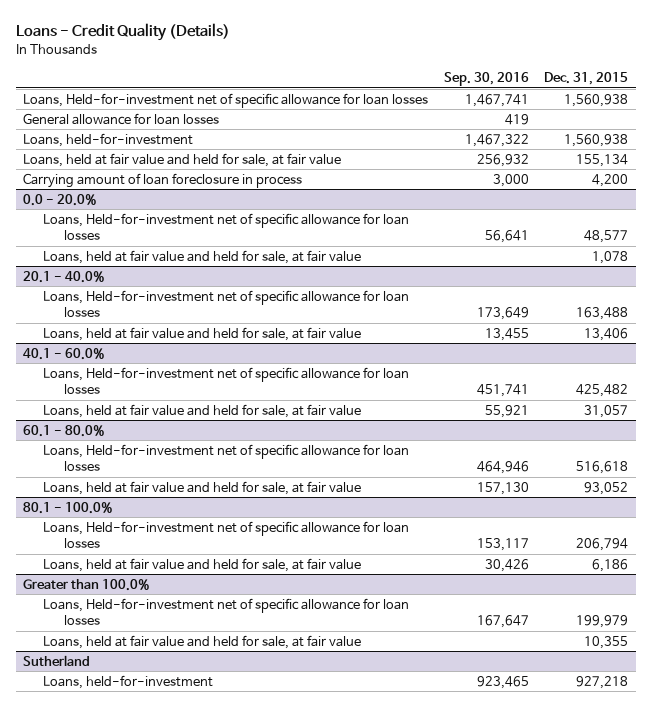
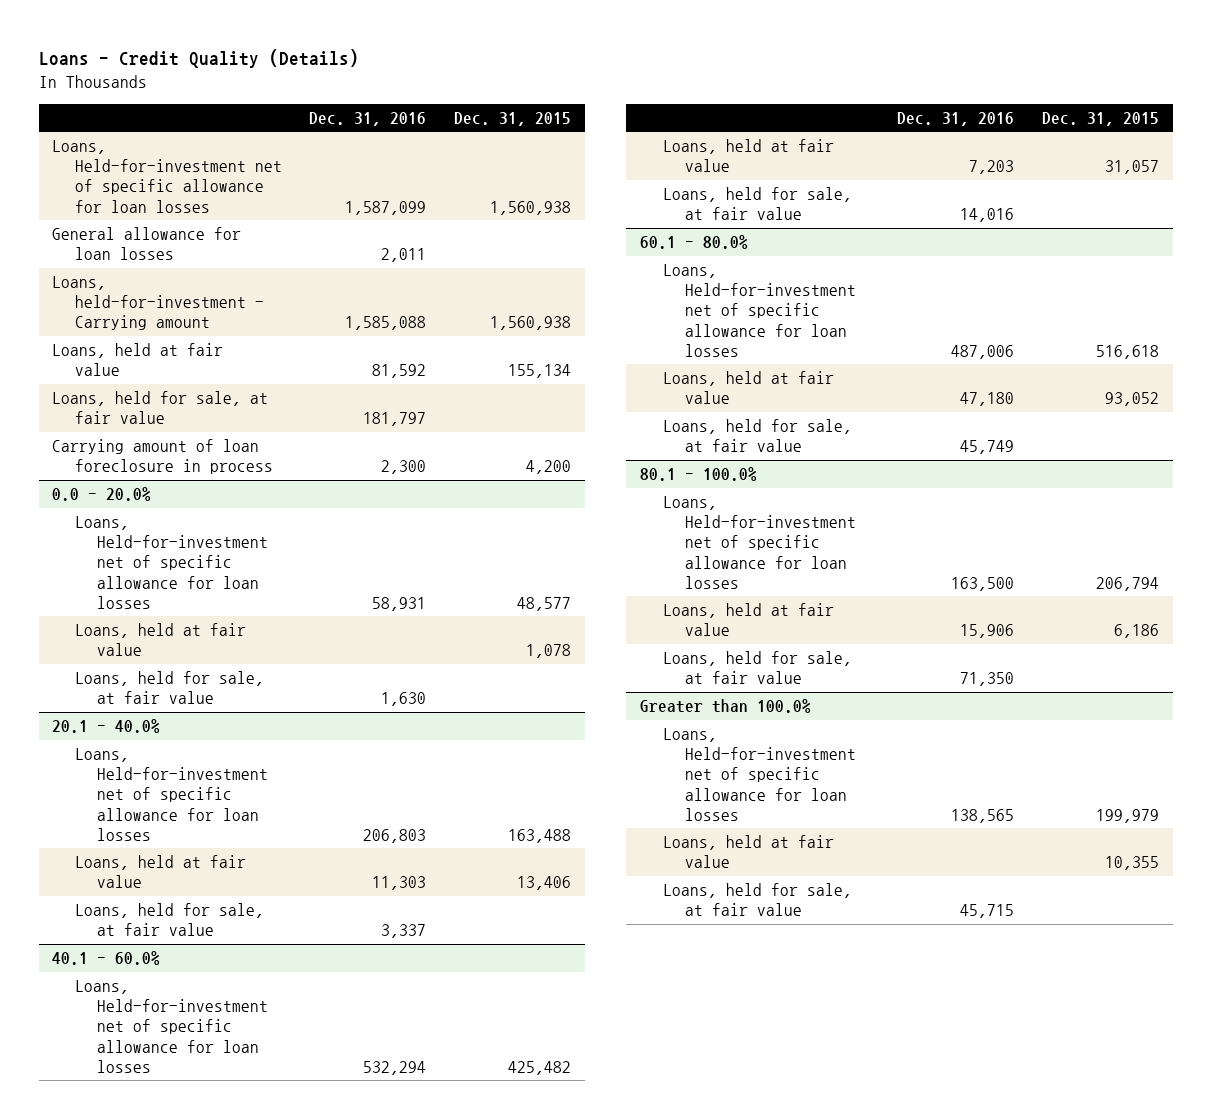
[443,72,529,87] Sep. 30, 2016 -> none
none -> [309,111,427,126] Dec. 31, 2016
[23,132,194,147] Loans, held-for-investment -> [52,276,264,331] Loans, held-for-investment - Carrying amount
[23,152,342,167] Loans, held at fair value and held for sale, at fair value -> [52,343,224,377] Loans, held at fair value
none -> [52,391,269,425] Loans, held for sale, at fair value
[43,249,362,264] Loans, held at fair value and held for sale, at fair value -> [74,623,246,657] Loans, held at fair value
none -> [74,671,264,705] Loans, held for sale, at fair value
[43,326,362,341] Loans, held at fair value and held for sale, at fair value -> [74,855,246,889] Loans, held at fair value
none -> [74,903,264,937] Loans, held for sale, at fair value
[43,403,362,418] Loans, held at fair value and held for sale, at fair value -> [662,139,834,173] Loans, held at fair value
none -> [662,187,852,221] Loans, held for sale, at fair value
[43,480,362,495] Loans, held at fair value and held for sale, at fair value -> [662,371,834,405] Loans, held at fair value
none -> [662,419,852,453] Loans, held for sale, at fair value
[43,557,362,572] Loans, held at fair value and held for sale, at fair value -> [662,603,834,637] Loans, held at fair value
none -> [662,651,852,685] Loans, held for sale, at fair value
[23,654,91,666] Sutherland -> none
[43,674,214,689] Loans, held-for-investment -> none
[43,634,362,649] Loans, held at fair value and held for sale, at fair value -> [662,835,834,869] Loans, held at fair value
none -> [662,883,852,917] Loans, held for sale, at fair value

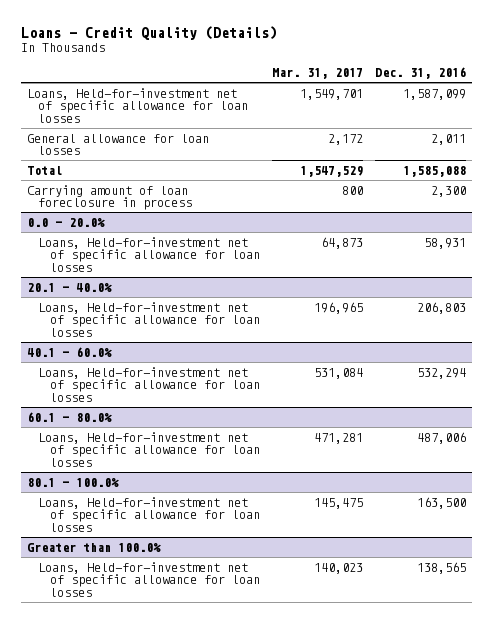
[453,111,571,126] Dec. 31, 2015 -> none
none -> [271,68,363,80] Mar. 31, 2017
[52,343,224,377] Loans, held at fair value -> none
[52,391,269,425] Loans, held for sale, at fair value -> none
[52,276,264,331] Loans, held-for-investment - Carrying amount -> [27,165,63,175] Total
[74,623,246,657] Loans, held at fair value -> none
[74,671,264,705] Loans, held for sale, at fair value -> none
[74,855,246,889] Loans, held at fair value -> none
[74,903,264,937] Loans, held for sale, at fair value -> none
[662,139,834,173] Loans, held at fair value -> none
[662,187,852,221] Loans, held for sale, at fair value -> none
[662,371,834,405] Loans, held at fair value -> none
[662,419,852,453] Loans, held for sale, at fair value -> none
[662,603,834,637] Loans, held at fair value -> none
[662,651,852,685] Loans, held for sale, at fair value -> none
[662,835,834,869] Loans, held at fair value -> none
[662,883,852,917] Loans, held for sale, at fair value -> none

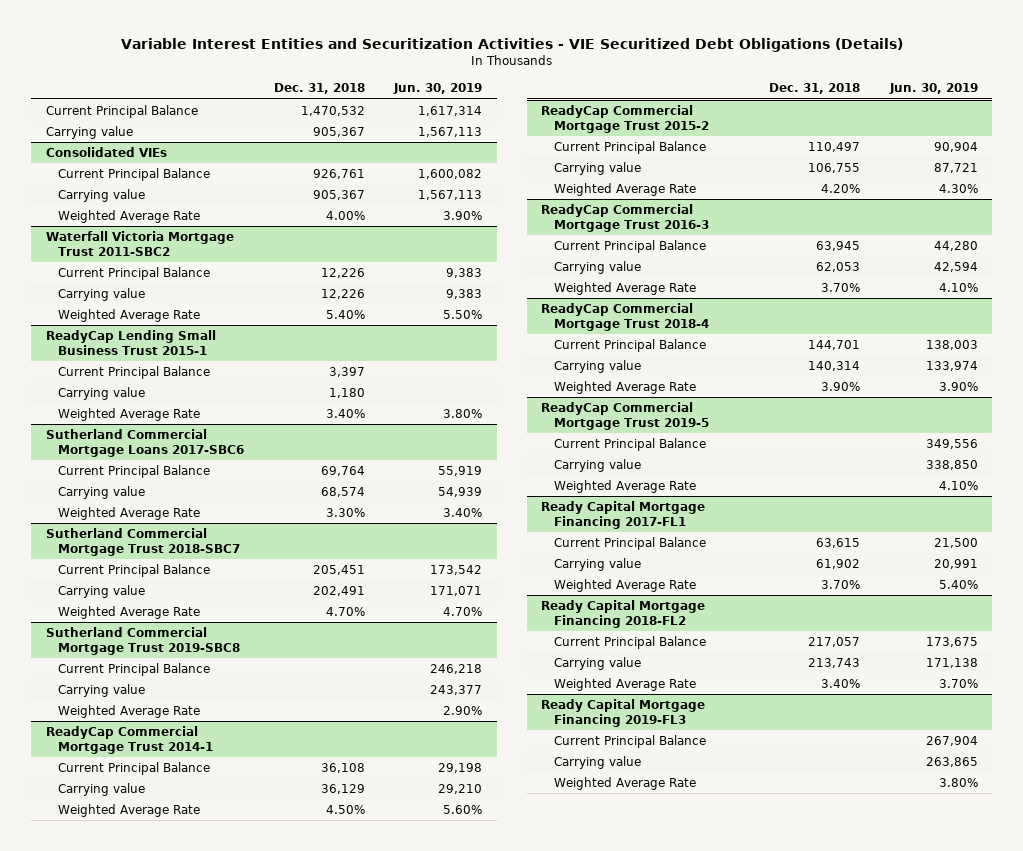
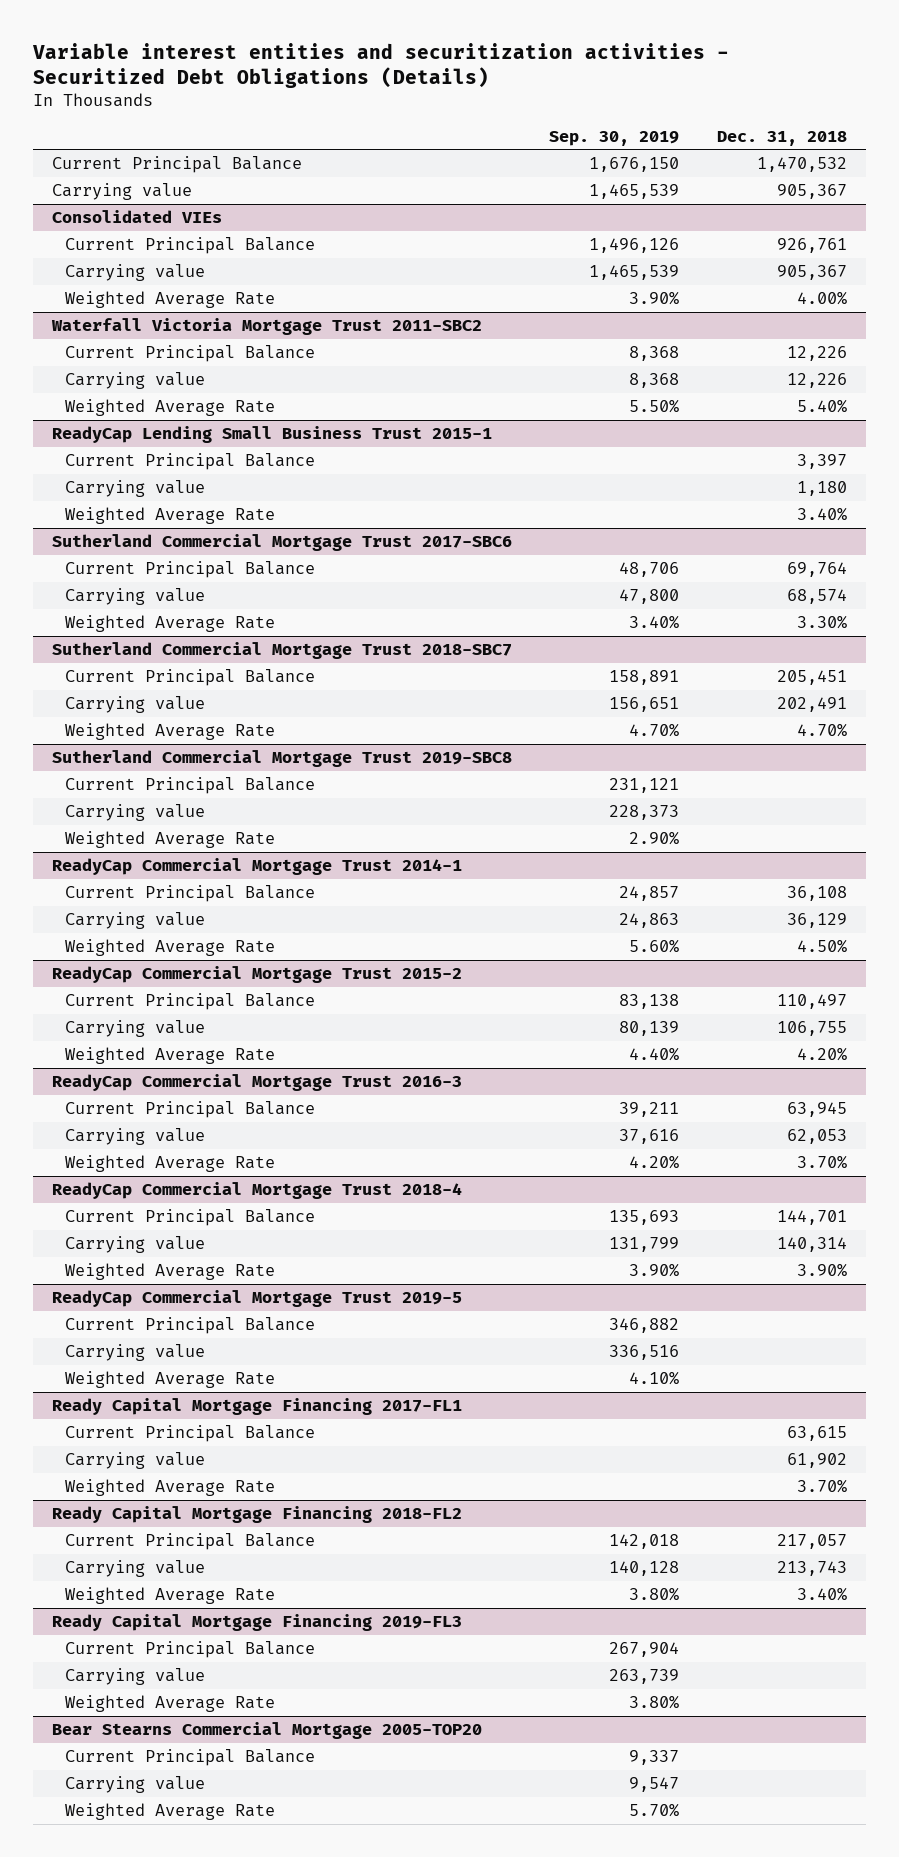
[120,38,903,53] Variable Interest Entities and Securitization Activities - VIE Securitized Debt Obligations (Details) -> [32,42,730,89] Variable interest entities and securitization activities - Securitized Debt Obligations (Details)
[393,83,483,95] Jun. 30, 2019 -> none
none -> [549,130,680,146] Sep. 30, 2019
[45,429,245,458] Sutherland Commercial Mortgage Loans 2017-SBC6 -> [52,534,513,552] Sutherland Commercial Mortgage Trust 2017-SBC6
none -> [52,1722,483,1740] Bear Stearns Commercial Mortgage 2005-TOP20
none -> [64,1749,315,1767] Current Principal Balance
none -> [64,1776,205,1794] Carrying value
none -> [64,1803,275,1821] Weighted Average Rate

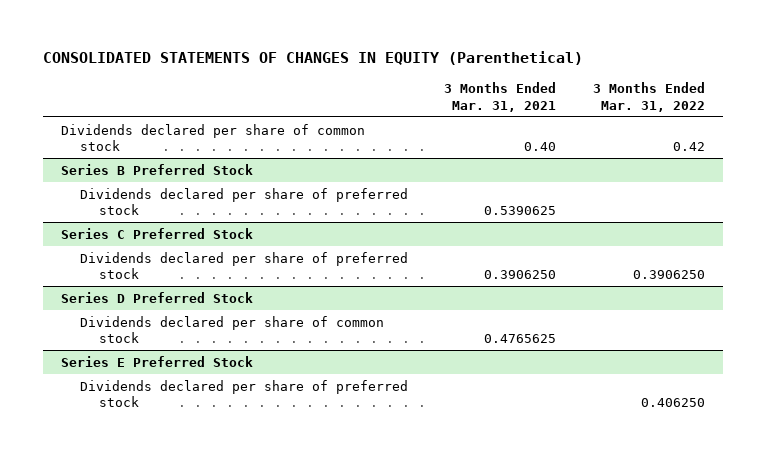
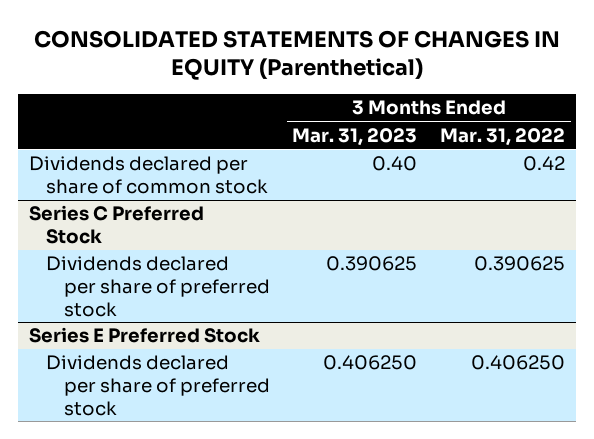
[444,82,557,112] 3 Months Ended Mar. 31, 2021 -> none
none -> [292,127,418,146] Mar. 31, 2023
[61,163,254,175] Series B Preferred Stock -> none
[79,187,408,216] Dividends declared per share of preferred stock -> none
[61,291,254,303] Series D Preferred Stock -> none
[79,315,384,344] Dividends declared per share of common stock -> none
[632,270,705,280] 0.3906250 -> [473,256,565,272] 0.390625

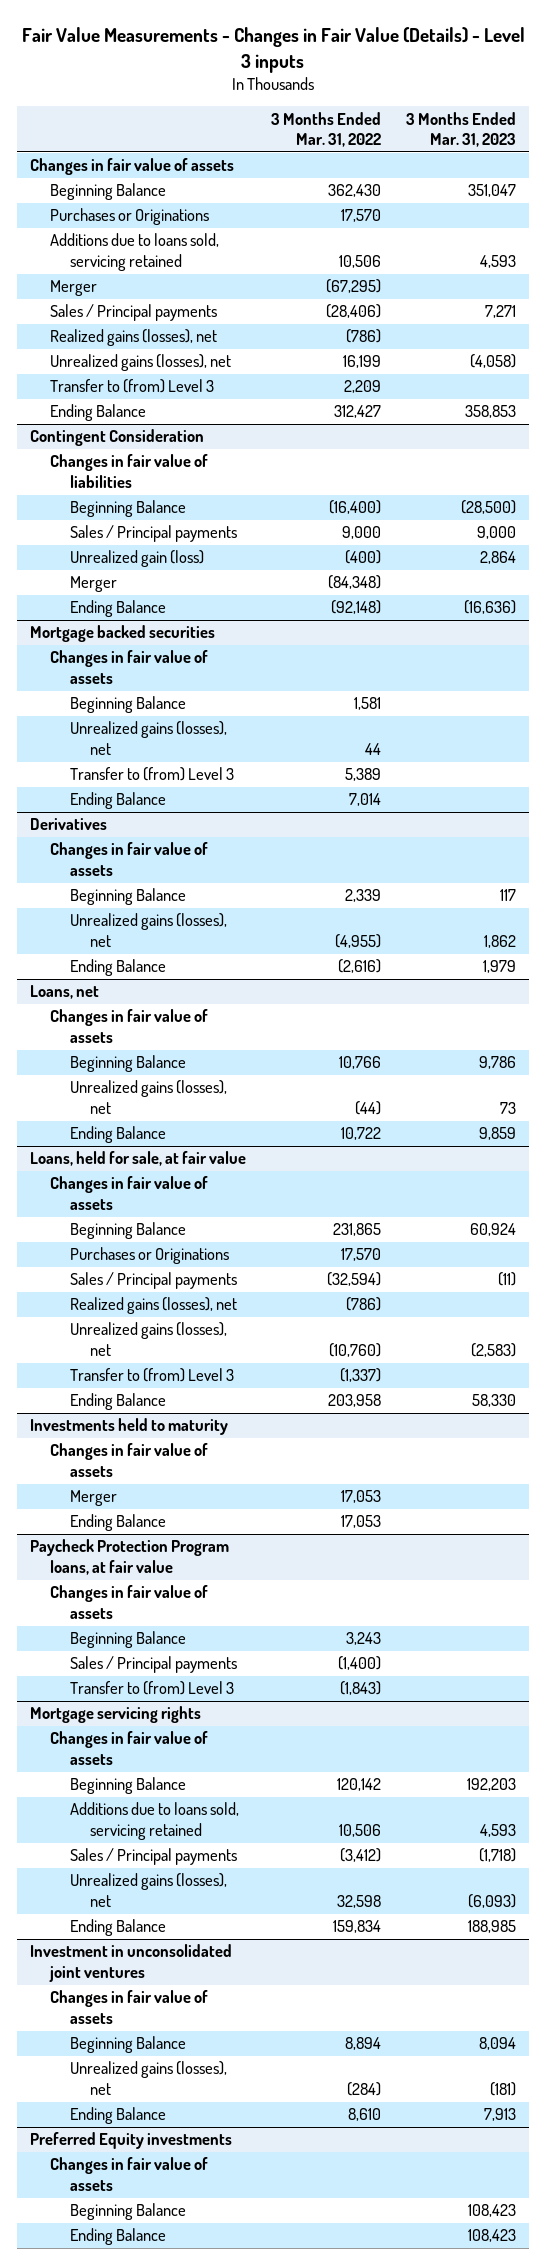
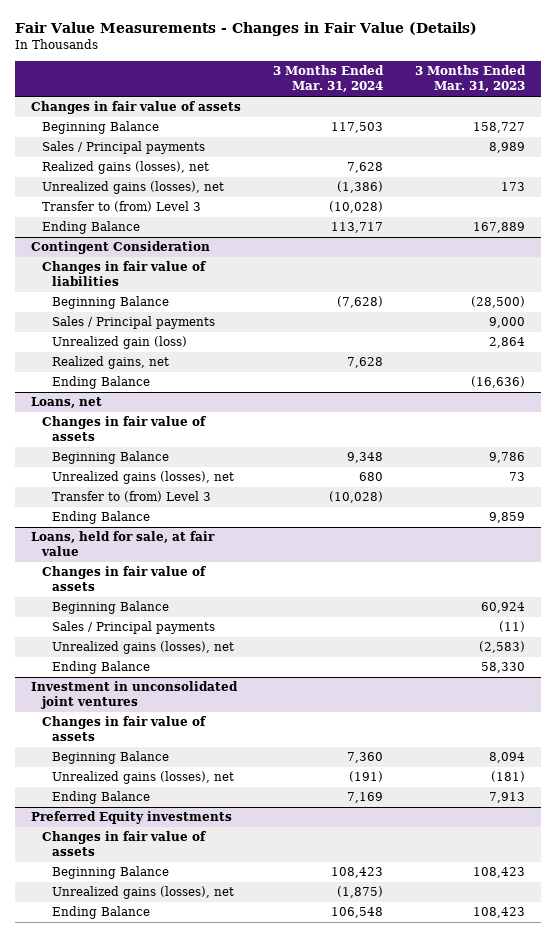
[21,27,525,73] Fair Value Measurements - Changes in Fair Value (Details) - Level 3 inputs -> [14,22,477,37] Fair Value Measurements - Changes in Fair Value (Details)
[270,111,381,148] 3 Months Ended Mar. 31, 2022 -> none
none -> [272,65,384,93] 3 Months Ended Mar. 31, 2024
[49,208,209,226] Purchases or Originations -> none
[49,233,219,272] Additions due to loans sold, servicing retained -> none
[49,280,97,297] Merger -> none
[468,184,517,198] 351,047 -> [472,122,525,134] 158,727
[485,305,517,319] 7,271 -> [488,142,525,154] 8,989
[470,354,517,369] (4,058) -> [500,182,525,192] 173
[465,405,517,419] 358,853 -> [472,222,525,234] 167,889
[70,576,118,593] Merger -> none
none -> [52,356,170,370] Realized gains, net
[29,625,215,643] Mortgage backed securities -> none
[49,650,208,685] Changes in fair value of assets -> none
[70,696,187,714] Beginning Balance -> none
[70,721,228,756] Unrealized gains (losses), net -> none
[70,767,235,782] Transfer to (from) Level 3 -> none
[70,792,167,810] Ending Balance -> none
[29,818,107,831] Derivatives -> none
[49,842,208,877] Changes in fair value of assets -> none
[70,888,187,906] Beginning Balance -> none
[70,913,228,948] Unrealized gains (losses), net -> none
[70,959,167,977] Ending Balance -> none
none -> [52,491,212,503] Transfer to (from) Level 3
[70,1247,230,1265] Purchases or Originations -> none
[70,1297,238,1315] Realized gains (losses), net -> none
[70,1368,235,1383] Transfer to (from) Level 3 -> none
[29,1418,228,1436] Investments held to maturity -> none
[49,1443,208,1478] Changes in fair value of assets -> none
[70,1490,118,1507] Merger -> none
[70,1514,167,1532] Ending Balance -> none
[29,1539,229,1576] Paycheck Protection Program loans, at fair value -> none
[49,1585,208,1620] Changes in fair value of assets -> none
[70,1631,187,1649] Beginning Balance -> none
[70,1656,238,1674] Sales / Principal payments -> none
[70,1681,235,1696] Transfer to (from) Level 3 -> none
[29,1706,201,1724] Mortgage servicing rights -> none
[49,1731,208,1766] Changes in fair value of assets -> none
[70,1777,187,1795] Beginning Balance -> none
[70,1802,240,1841] Additions due to loans sold, servicing retained -> none
[70,1848,238,1866] Sales / Principal payments -> none
[70,1873,228,1908] Unrealized gains (losses), net -> none
[70,1919,167,1937] Ending Balance -> none
none -> [52,886,235,900] Unrealized gains (losses), net

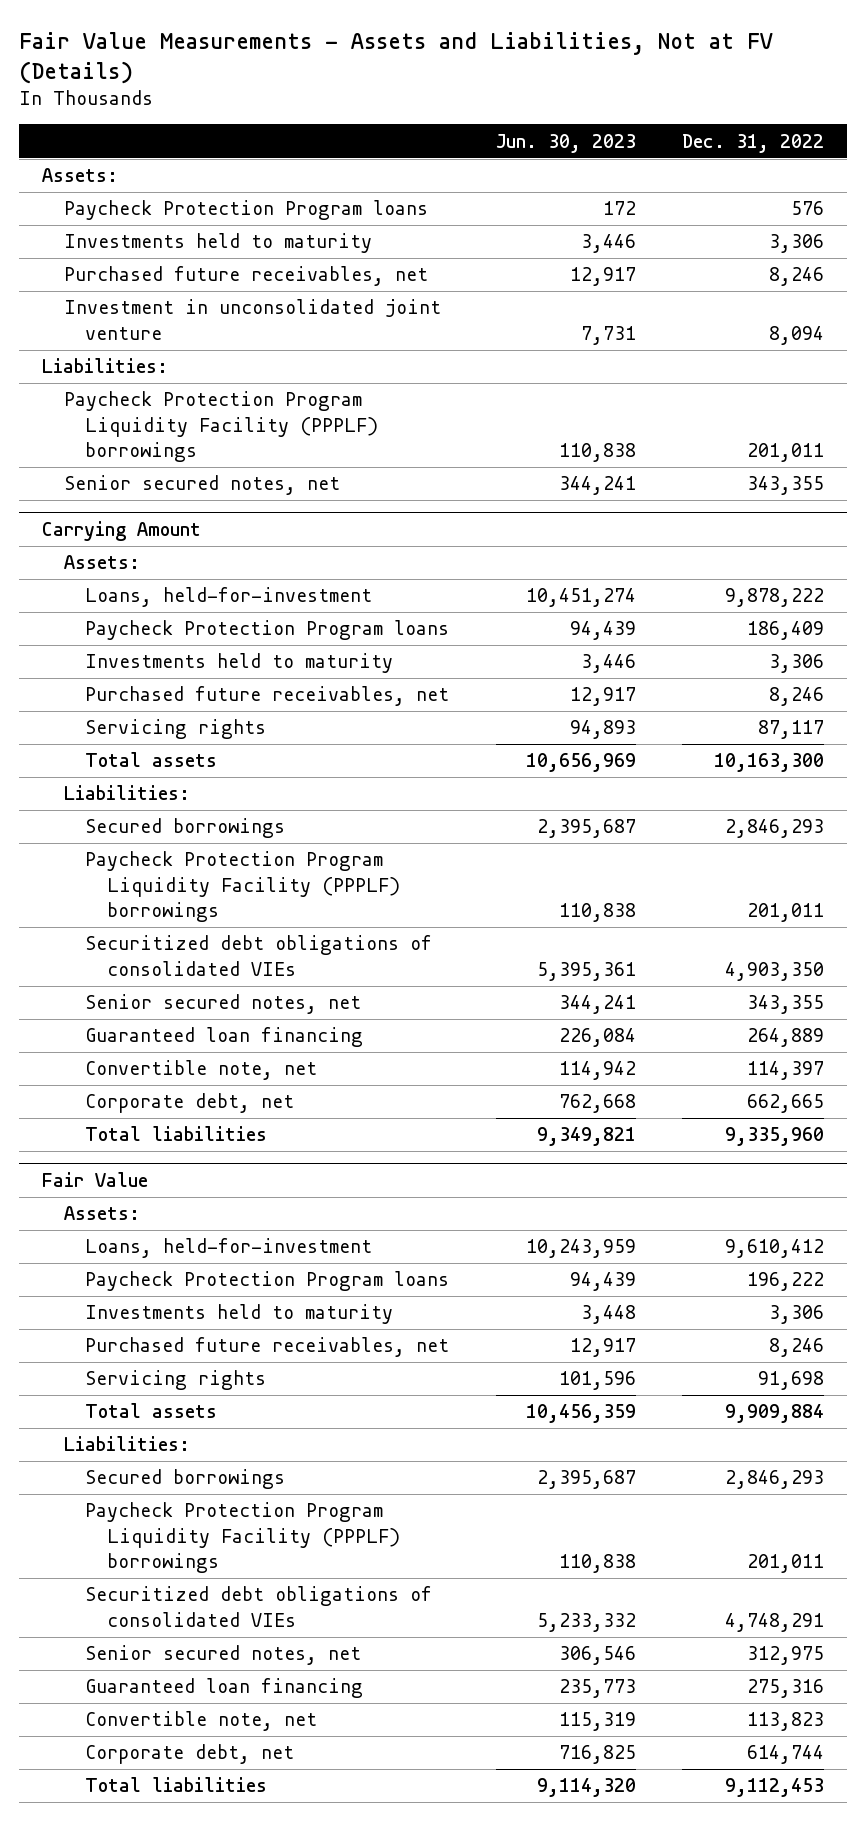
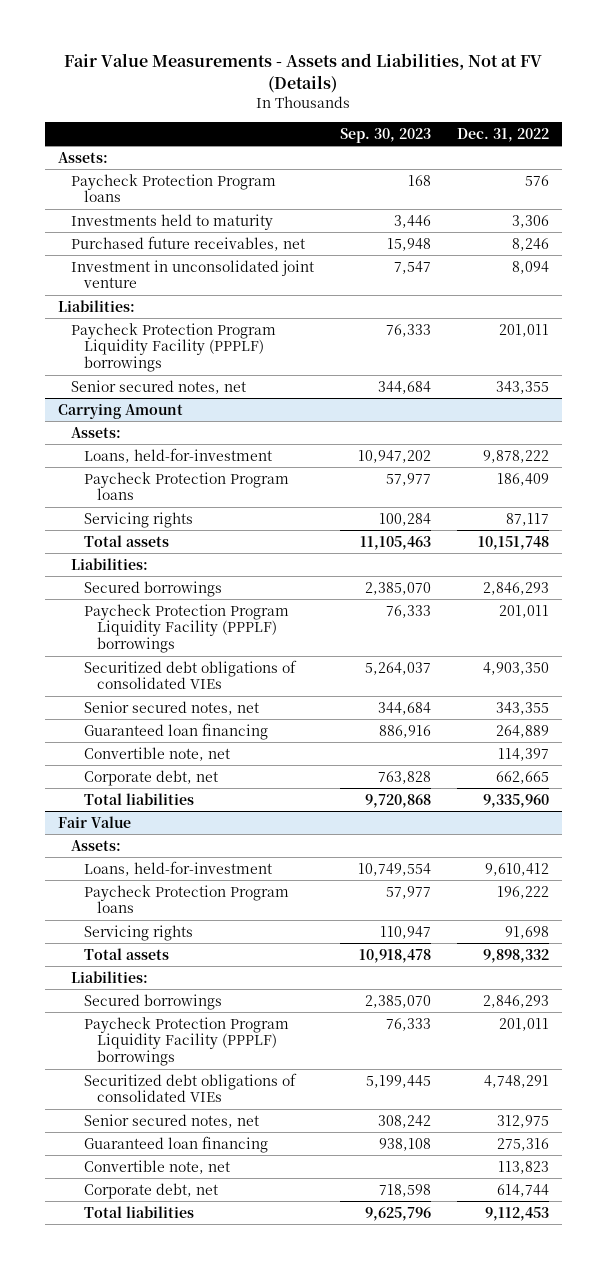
[495,133,636,153] Jun. 30, 2023 -> none
none -> [339,127,431,143] Sep. 30, 2023
[85,653,394,674] Investments held to maturity -> none
[85,686,450,707] Purchased future receivables, net -> none
[713,753,824,773] 10,163,300 -> [477,535,549,550] 10,151,748
[85,1304,394,1325] Investments held to maturity -> none
[85,1337,450,1358] Purchased future receivables, net -> none
[724,1404,824,1424] 9,909,884 -> [482,948,549,963] 9,898,332

